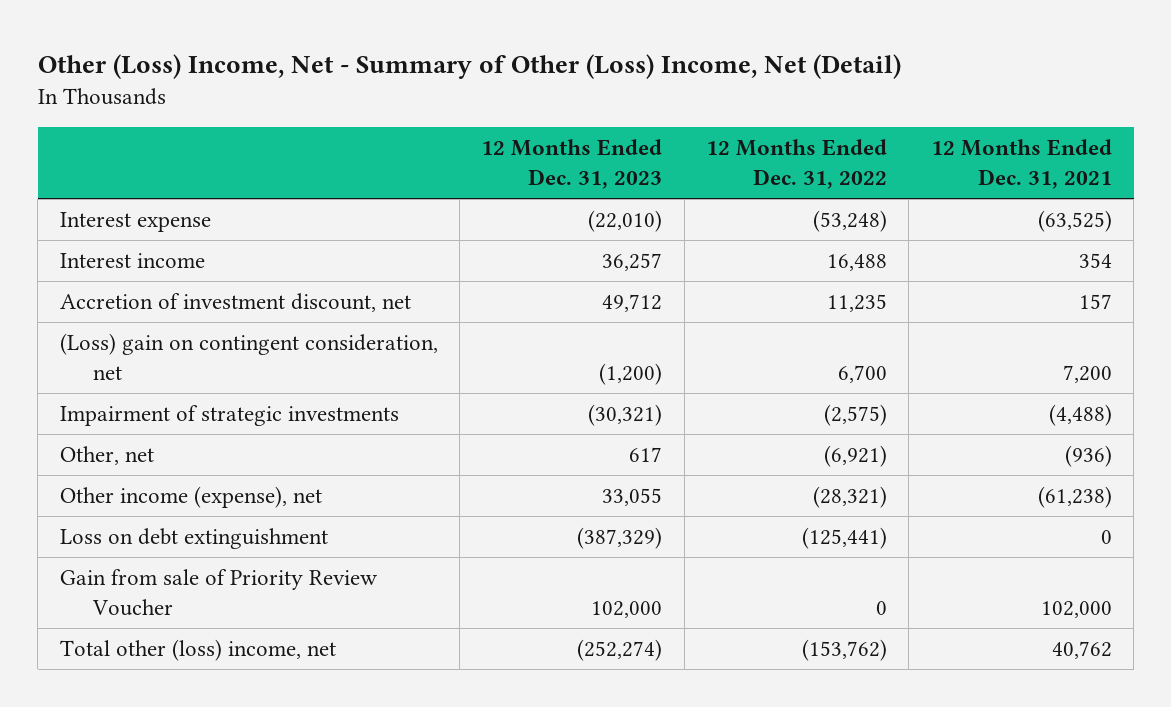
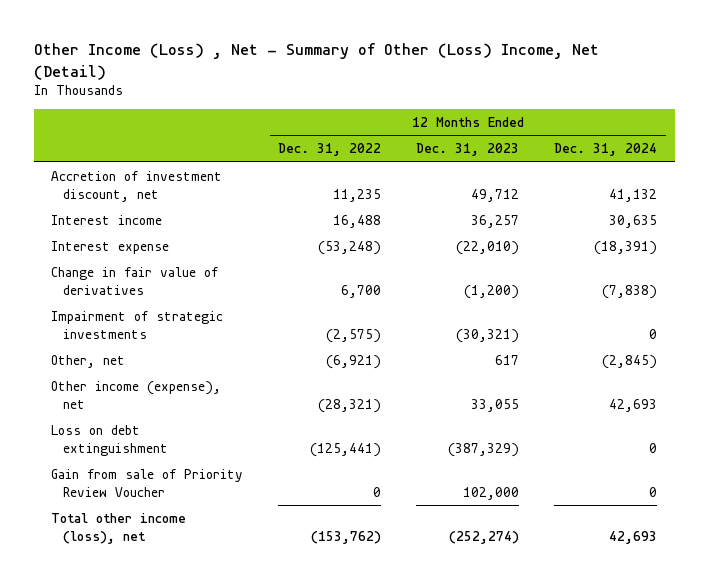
[37,54,901,80] Other (Loss) Income, Net - Summary of Other (Loss) Income, Net (Detail) -> [33,43,599,80] Other Income (Loss) , Net - Summary of Other (Loss) Income, Net (Detail)
[930,139,1112,190] 12 Months Ended Dec. 31, 2021 -> none
none -> [554,143,658,157] Dec. 31, 2024
[59,253,205,269] Interest income -> [51,214,163,225] Interest income
[59,212,211,233] Interest expense -> [51,240,170,254] Interest expense
[59,333,438,380] (Loss) gain on contingent consideration, net -> [51,266,219,295] Change in fair value of derivatives
[59,639,336,662] Total other (loss) income, net -> [51,512,187,544] Total other income (loss), net

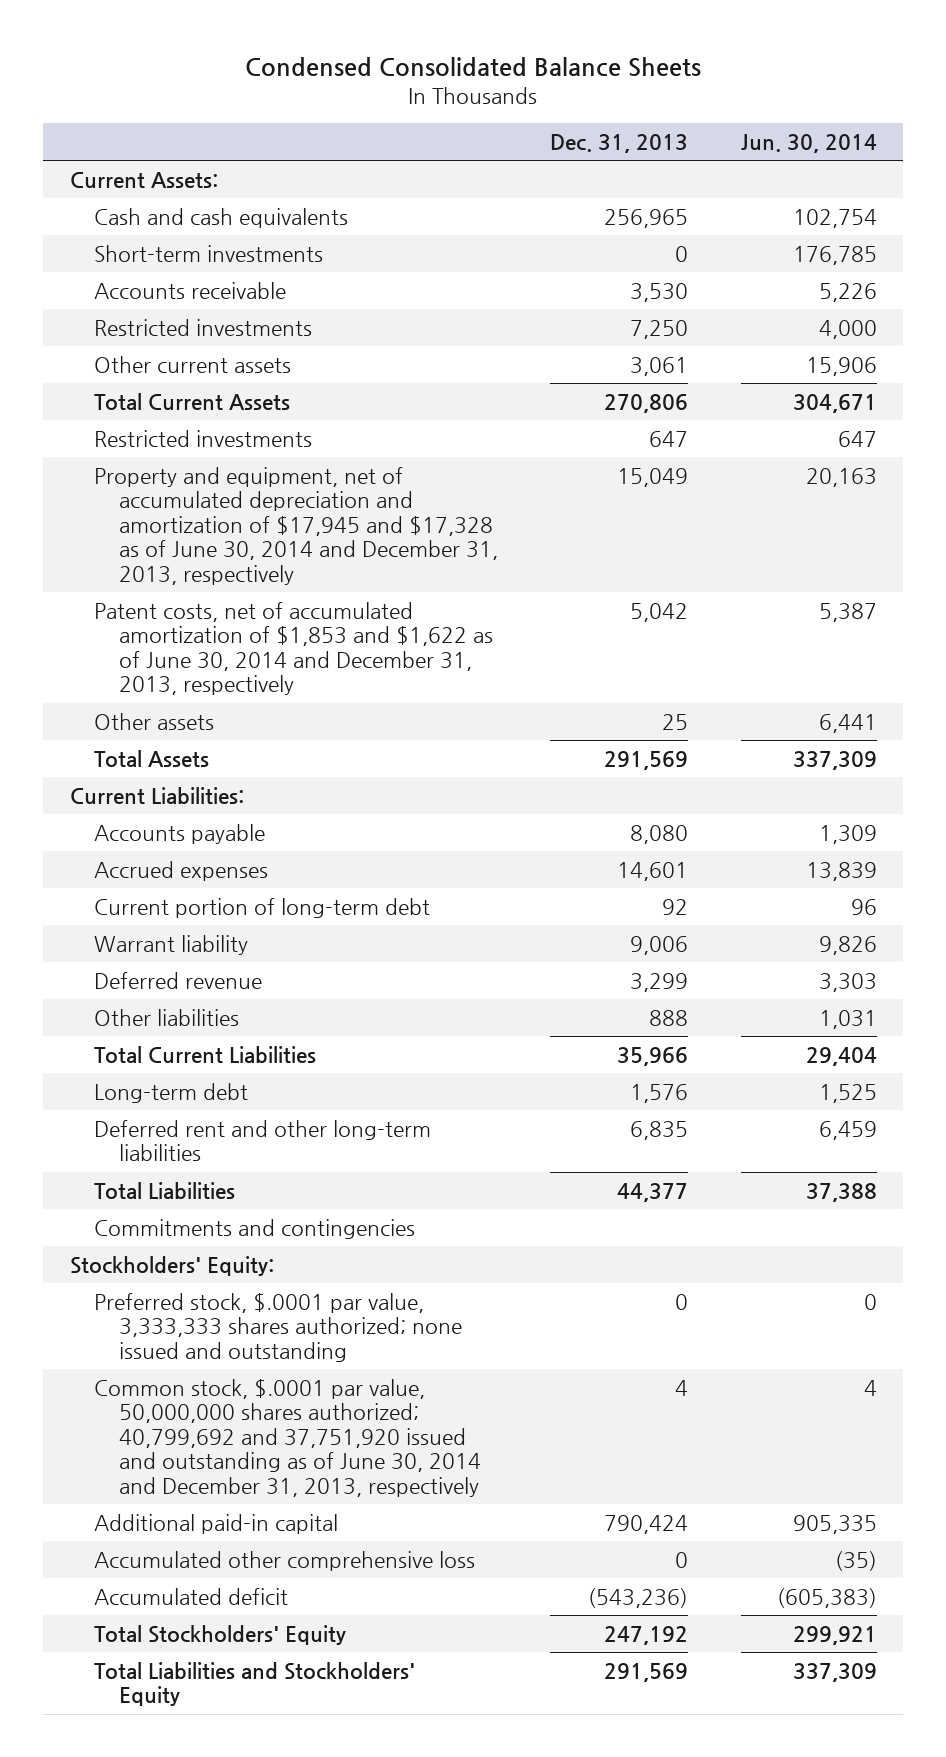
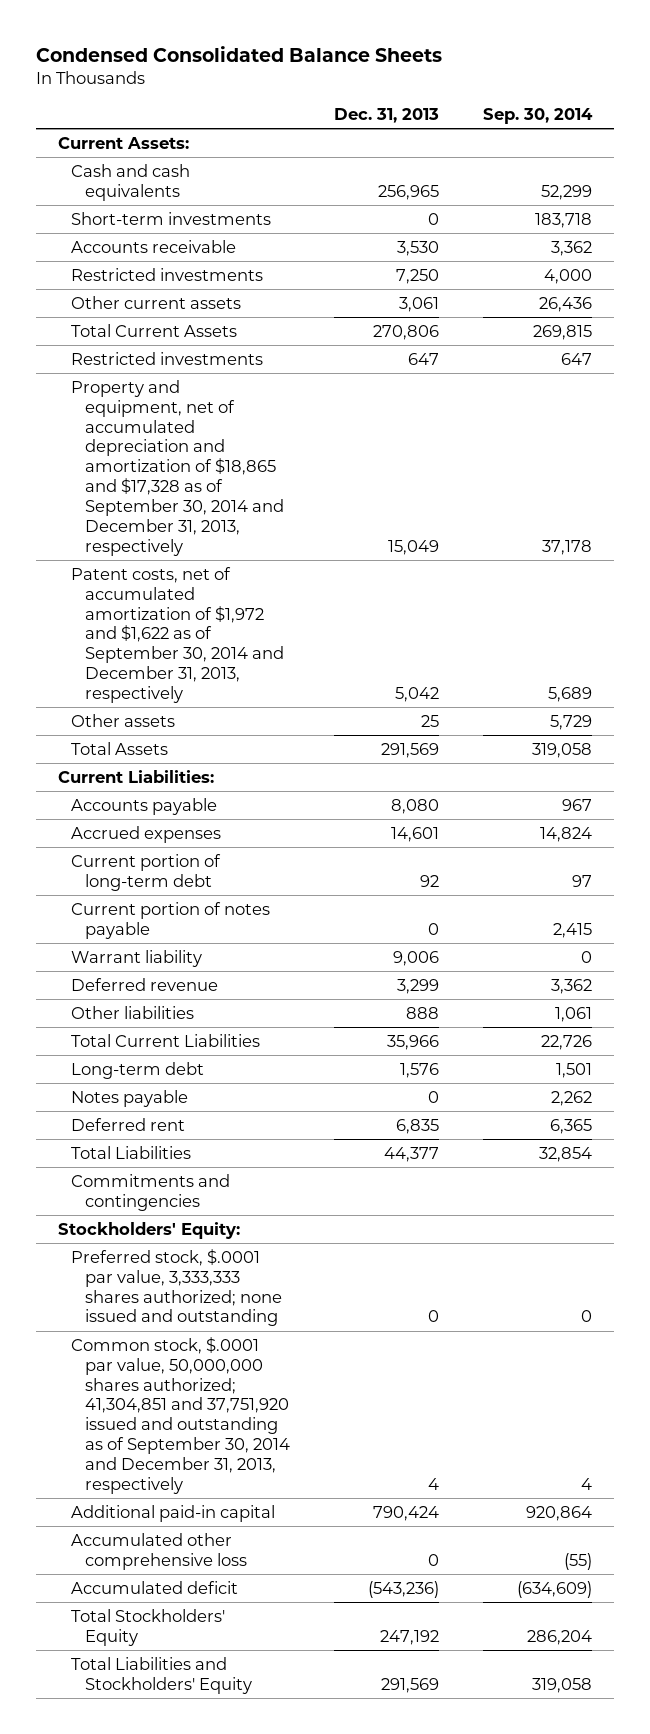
[740,133,877,153] Jun. 30, 2014 -> none
none -> [482,107,593,124] Sep. 30, 2014
[94,466,498,585] Property and equipment, net of accumulated depreciation and amortization of $17,945 and $17,328 as of June 30, 2014 and December 31, 2013, respectively -> [71,379,284,556] Property and equipment, net of accumulated depreciation and amortization of $18,865 and $17,328 as of September 30, 2014 and December 31, 2013, respectively
[94,601,493,696] Patent costs, net of accumulated amortization of $1,853 and $1,622 as of June 30, 2014 and December 31, 2013, respectively -> [71,566,284,703] Patent costs, net of accumulated amortization of $1,972 and $1,622 as of September 30, 2014 and December 31, 2013, respectively
none -> [71,901,271,939] Current portion of notes payable
none -> [71,1089,189,1107] Notes payable
[94,1119,432,1162] Deferred rent and other long-term liabilities -> [71,1117,186,1131] Deferred rent
[94,1378,481,1497] Common stock, $.0001 par value, 50,000,000 shares authorized; 40,799,692 and 37,751,920 issued and outstanding as of June 30, 2014 and December 31, 2013, respectively -> [71,1336,290,1494] Common stock, $.0001 par value, 50,000,000 shares authorized; 41,304,851 and 37,751,920 issued and outstanding as of September 30, 2014 and December 31, 2013, respectively

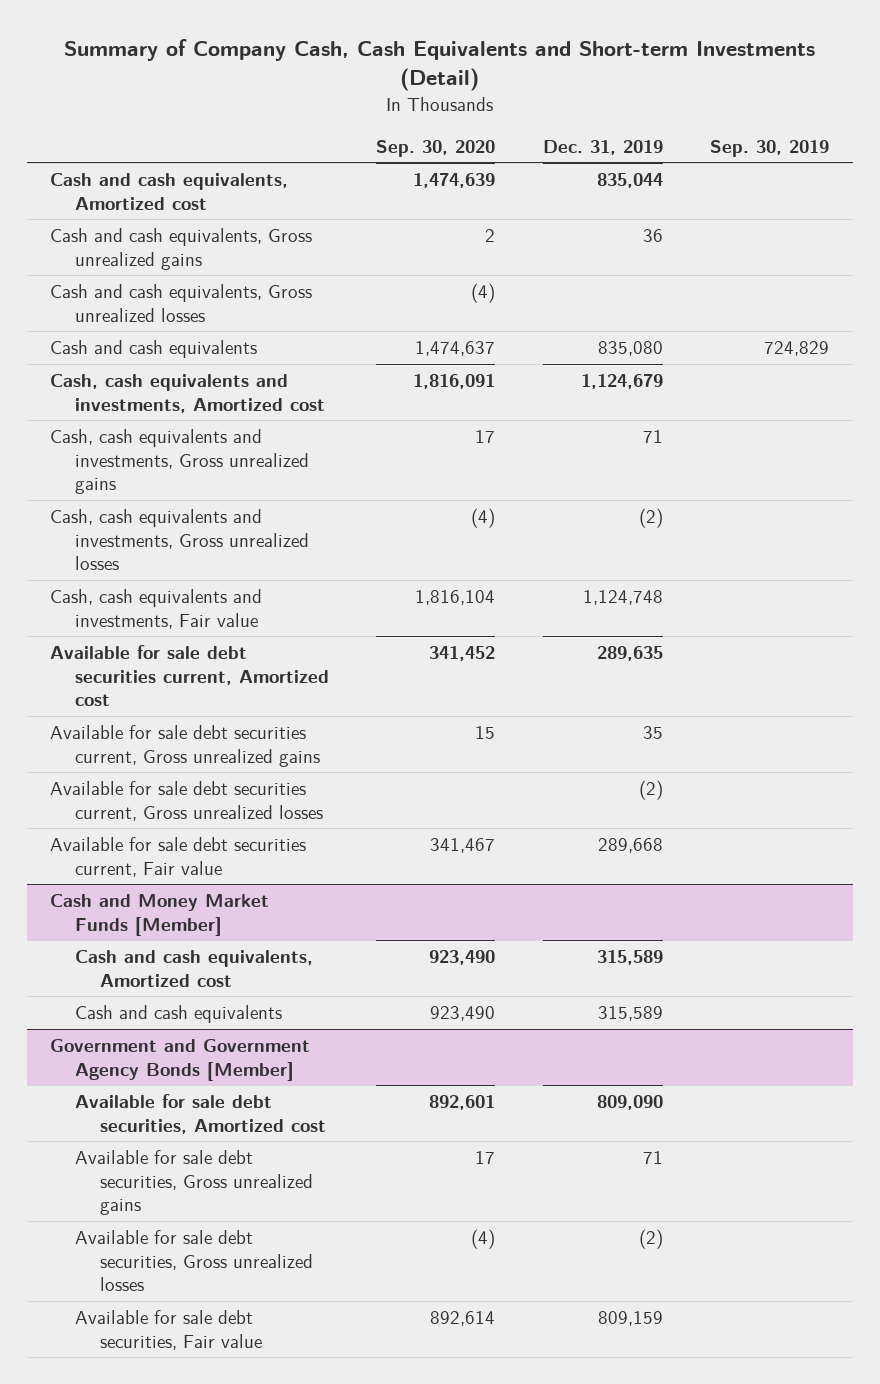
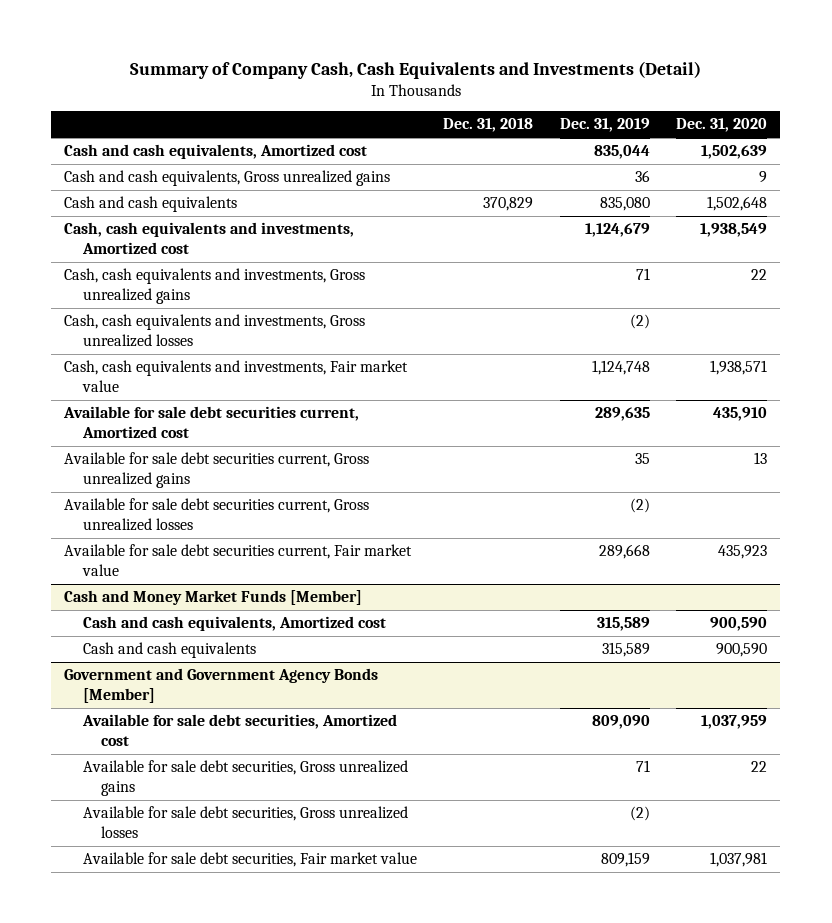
[63,38,815,92] Summary of Company Cash, Cash Equivalents and Short-term Investments (Detail) -> [129,61,701,80] Summary of Company Cash, Cash Equivalents and Investments (Detail)
[376,139,496,157] Sep. 30, 2020 -> none
[710,139,830,157] Sep. 30, 2019 -> none
none -> [443,118,534,133] Dec. 31, 2018
none -> [676,118,768,133] Dec. 31, 2020
[50,283,313,322] Cash and cash equivalents, Gross unrealized losses -> none
[50,588,263,629] Cash, cash equivalents and investments, Fair value -> [64,360,409,393] Cash, cash equivalents and investments, Fair market value
[50,836,307,877] Available for sale debt securities current, Fair value -> [64,544,413,577] Available for sale debt securities current, Fair market value
[74,1309,262,1350] Available for sale debt securities, Fair value -> [82,852,417,868] Available for sale debt securities, Fair market value

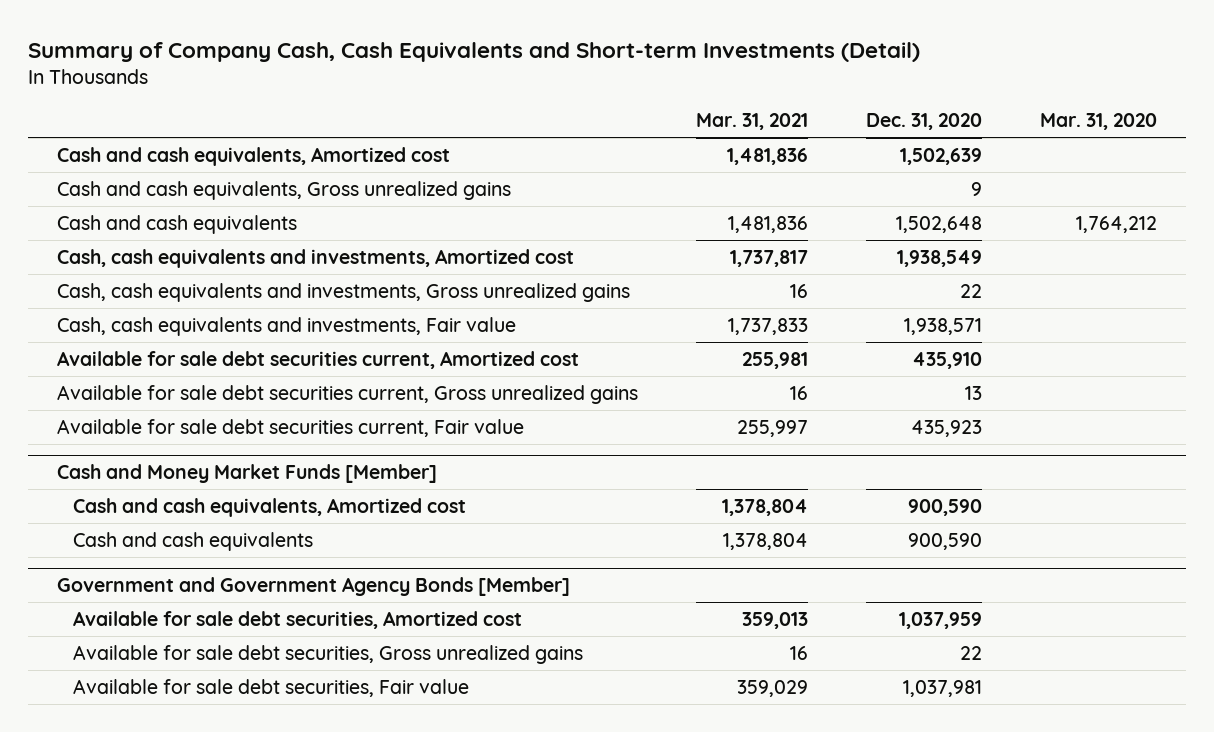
[129,61,701,80] Summary of Company Cash, Cash Equivalents and Investments (Detail) -> [27,41,920,62] Summary of Company Cash, Cash Equivalents and Short-term Investments (Detail)
[443,118,534,133] Dec. 31, 2018 -> none
[559,118,650,133] Dec. 31, 2019 -> none
none -> [695,113,808,131] Mar. 31, 2021
none -> [1040,113,1158,131] Mar. 31, 2020
[64,314,366,348] Cash, cash equivalents and investments, Gross unrealized losses -> none
[64,360,409,393] Cash, cash equivalents and investments, Fair market value -> [56,316,516,336] Cash, cash equivalents and investments, Fair value
[64,498,370,532] Available for sale debt securities current, Gross unrealized losses -> none
[64,544,413,577] Available for sale debt securities current, Fair market value -> [56,418,524,437] Available for sale debt securities current, Fair value
[82,806,408,839] Available for sale debt securities, Gross unrealized losses -> none
[82,852,417,868] Available for sale debt securities, Fair market value -> [73,678,470,697] Available for sale debt securities, Fair value

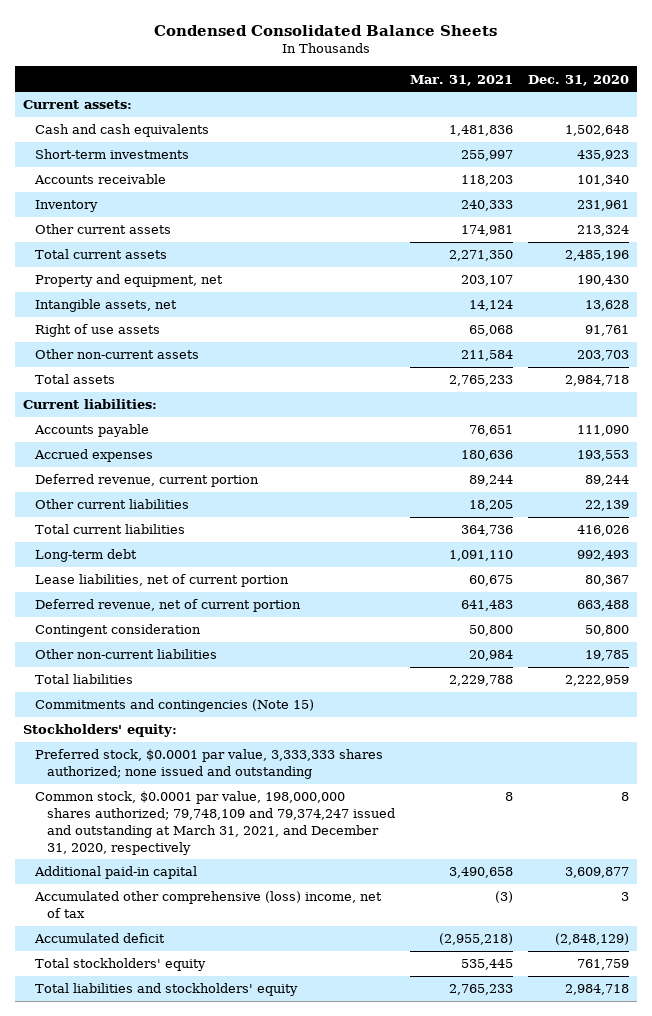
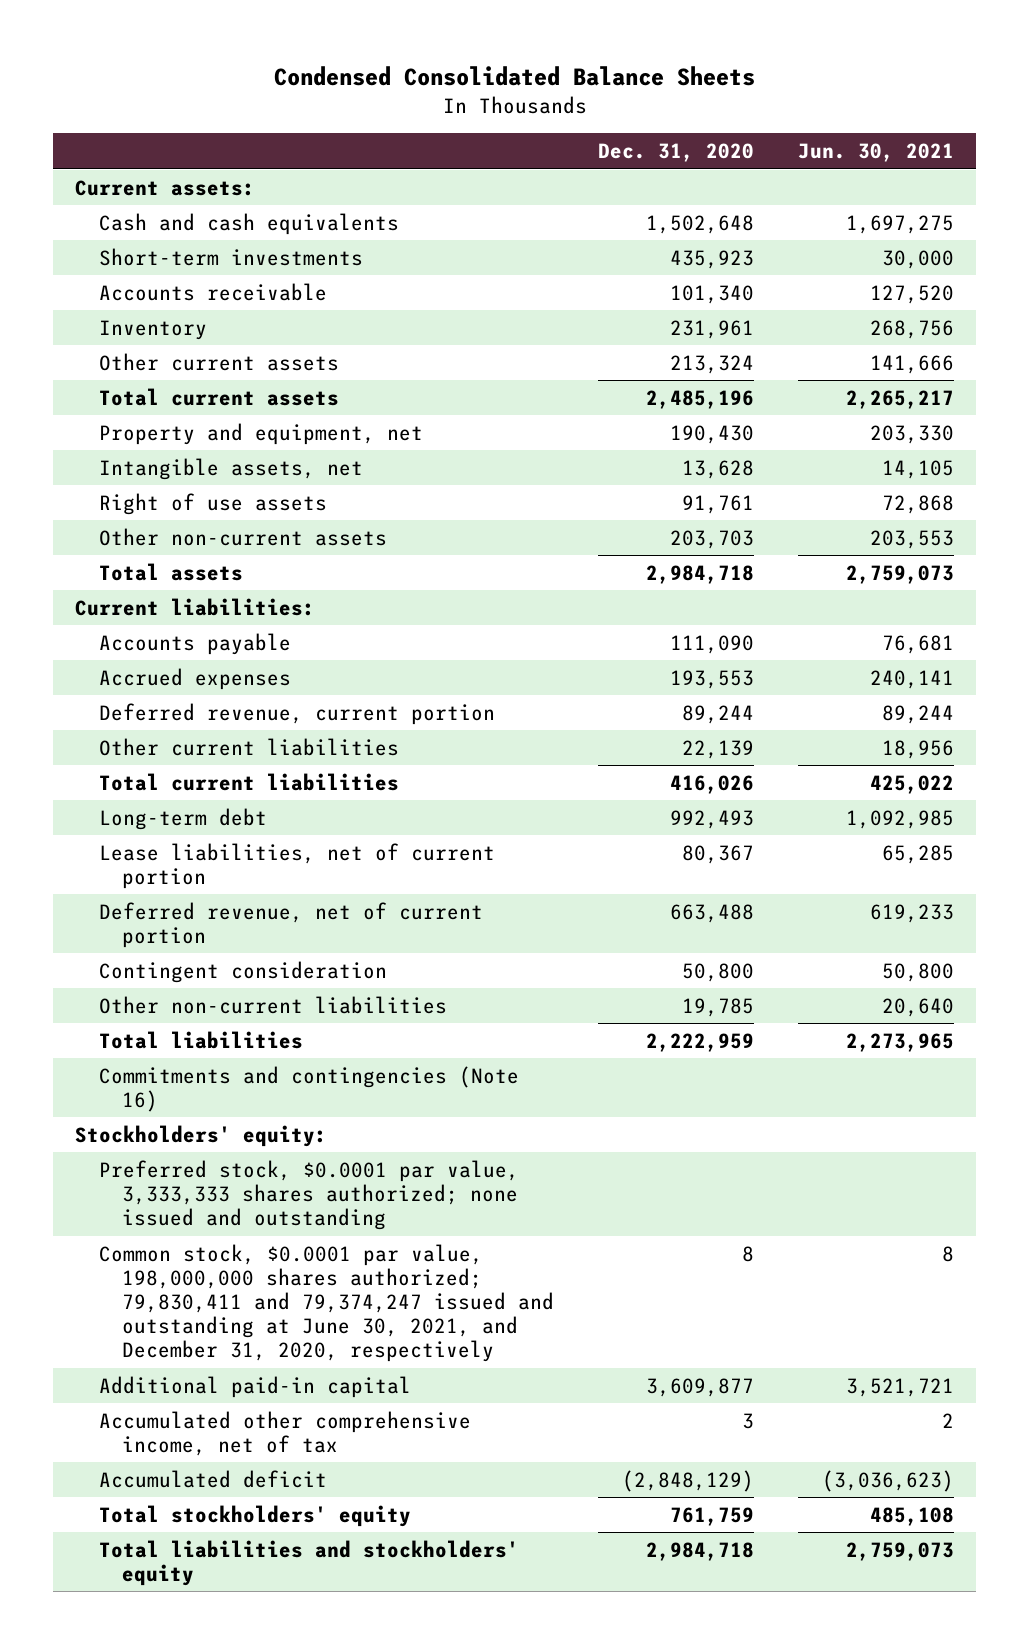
[410,74,514,86] Mar. 31, 2021 -> none
none -> [798,143,955,163] Jun. 30, 2021
[35,699,315,713] Commitments and contingencies (Note 15) -> [98,1065,519,1112] Commitments and contingencies (Note 16)
[35,791,396,855] Common stock, $0.0001 par value, 198,000,000 shares authorized; 79,748,109 and 79,374,247 issued and outstanding at March 31, 2021, and December 31, 2020, respectively -> [98,1243,555,1363] Common stock, $0.0001 par value, 198,000,000 shares authorized; 79,830,411 and 79,374,247 issued and outstanding at June 30, 2021, and December 31, 2020, respectively
[34,891,383,919] Accumulated other comprehensive (loss) income, net of tax -> [98,1410,471,1456] Accumulated other comprehensive income, net of tax

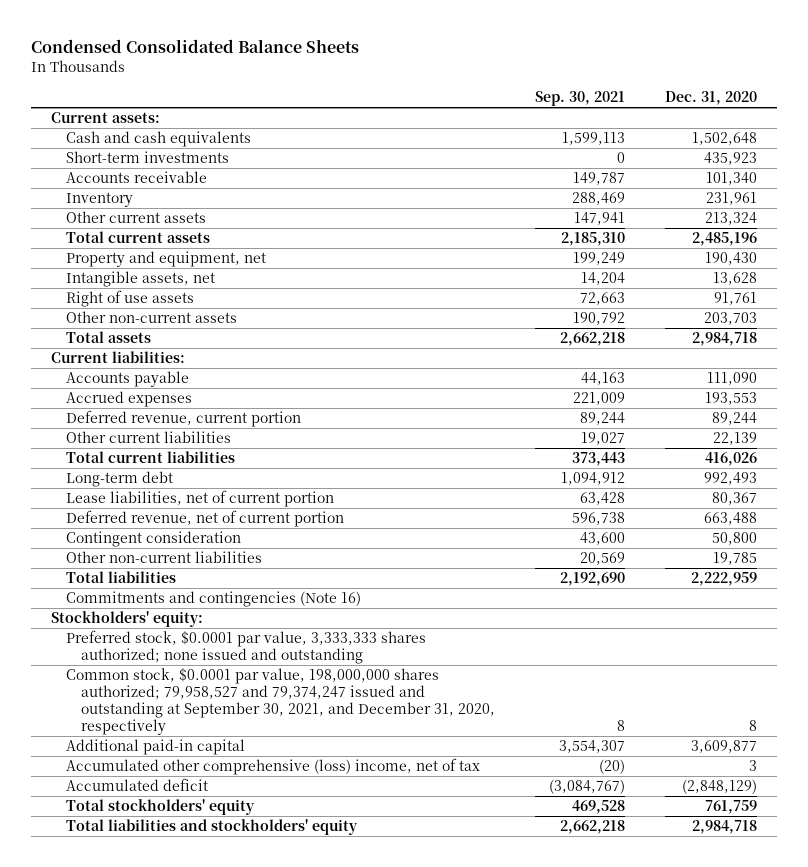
[798,143,955,163] Jun. 30, 2021 -> none
none -> [535,90,626,106] Sep. 30, 2021
[98,1243,555,1363] Common stock, $0.0001 par value, 198,000,000 shares authorized; 79,830,411 and 79,374,247 issued and outstanding at June 30, 2021, and December 31, 2020, respectively -> [66,668,496,736] Common stock, $0.0001 par value, 198,000,000 shares authorized; 79,958,527 and 79,374,247 issued and outstanding at September 30, 2021, and December 31, 2020, respectively
[98,1410,471,1456] Accumulated other comprehensive income, net of tax -> [66,758,481,776] Accumulated other comprehensive (loss) income, net of tax

